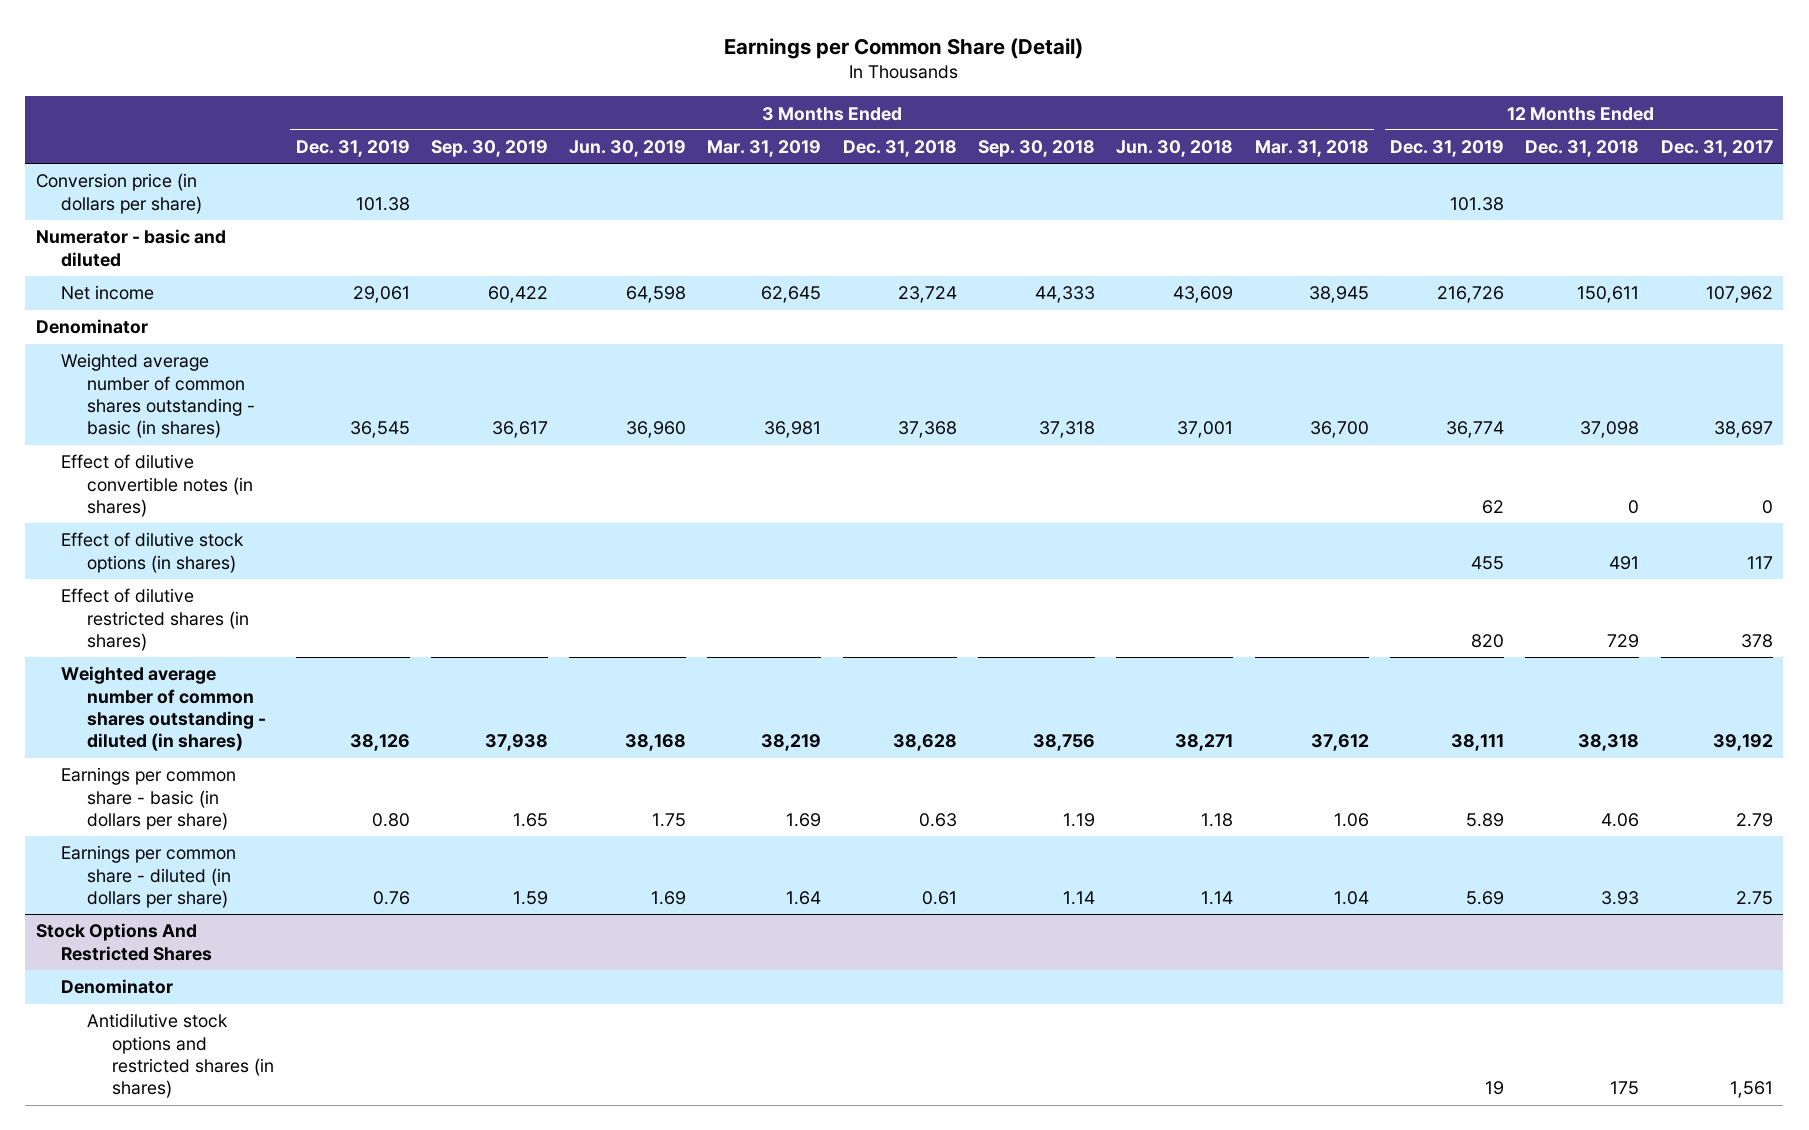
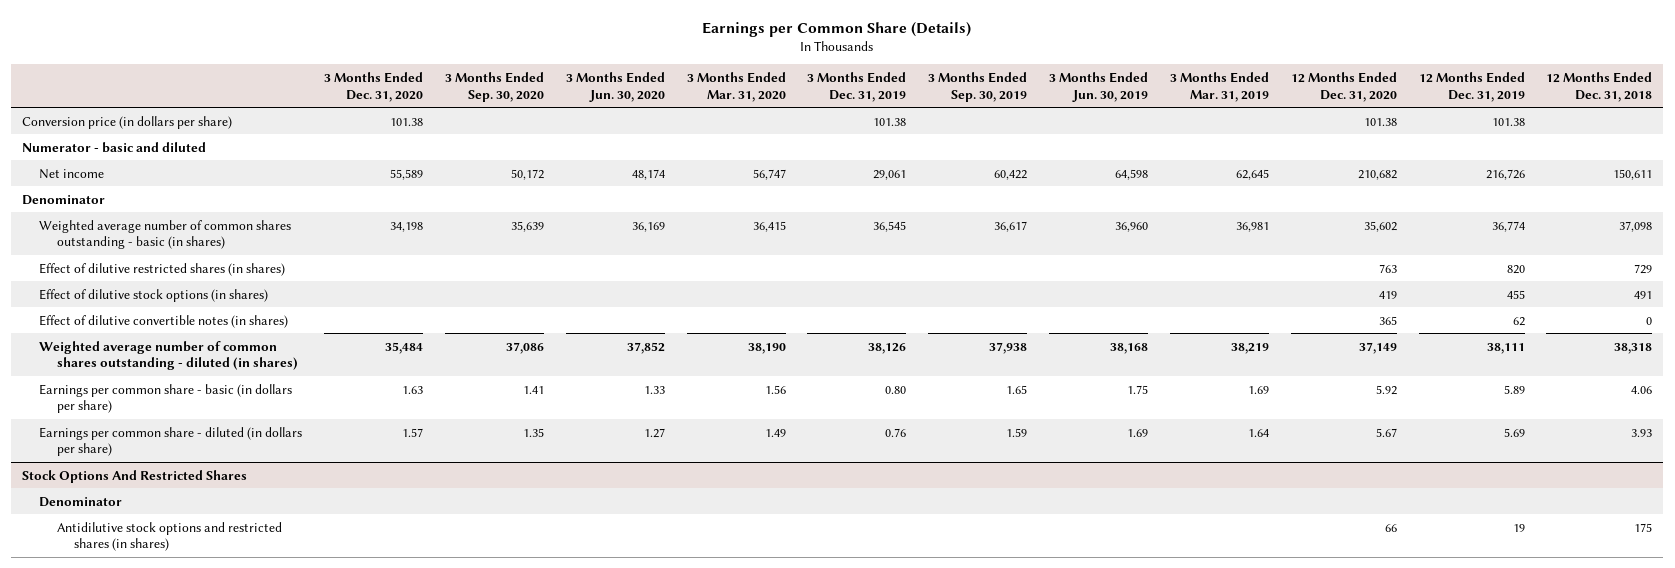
[724,37,1084,59] Earnings per Common Share (Detail) -> [702,21,972,37] Earnings per Common Share (Details)
[842,140,957,158] Dec. 31, 2018 -> none
[978,140,1096,158] Sep. 30, 2018 -> none
[1116,140,1234,158] Jun. 30, 2018 -> none
[1254,140,1369,158] Mar. 31, 2018 -> none
[1660,140,1773,158] Dec. 31, 2017 -> none
none -> [324,72,424,102] 3 Months Ended Dec. 31, 2020
none -> [445,72,545,102] 3 Months Ended Sep. 30, 2020
none -> [565,72,665,102] 3 Months Ended Jun. 30, 2020
none -> [686,72,786,102] 3 Months Ended Mar. 31, 2020
none -> [1290,72,1397,102] 12 Months Ended Dec. 31, 2020
[61,532,245,573] Effect of dilutive stock options (in shares) -> [39,288,269,302] Effect of dilutive stock options (in shares)
[61,454,253,517] Effect of dilutive convertible notes (in shares) -> [39,314,289,328] Effect of dilutive convertible notes (in shares)

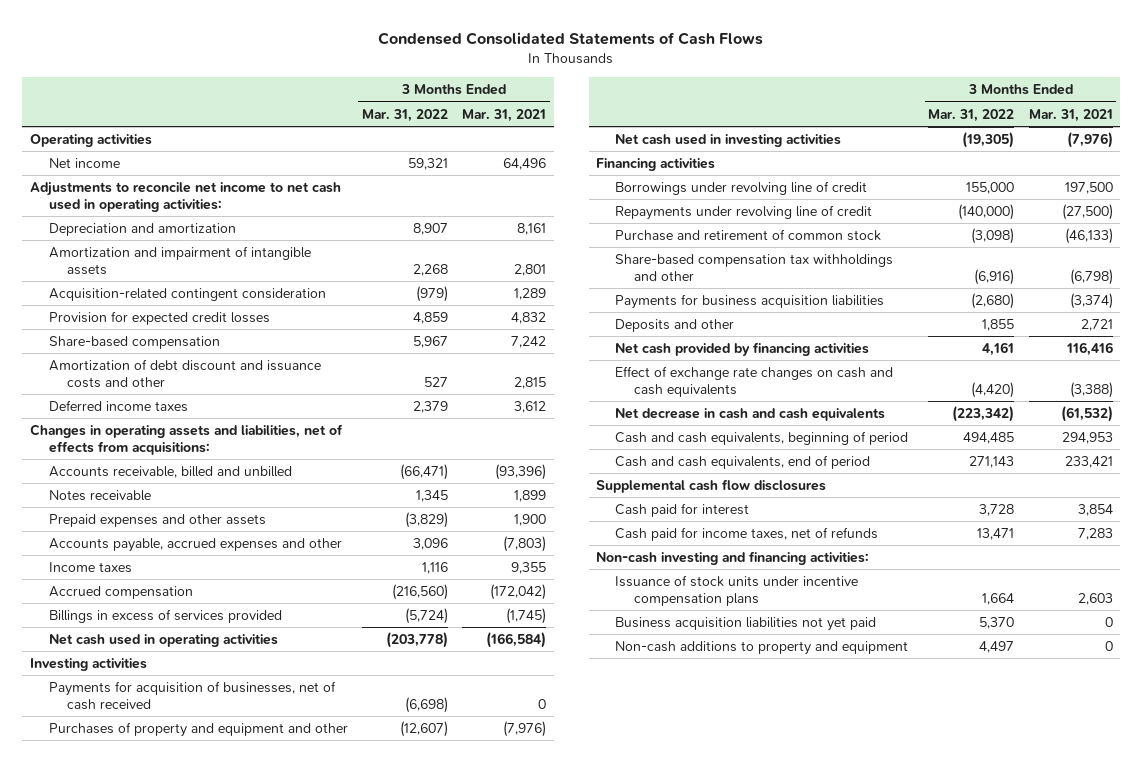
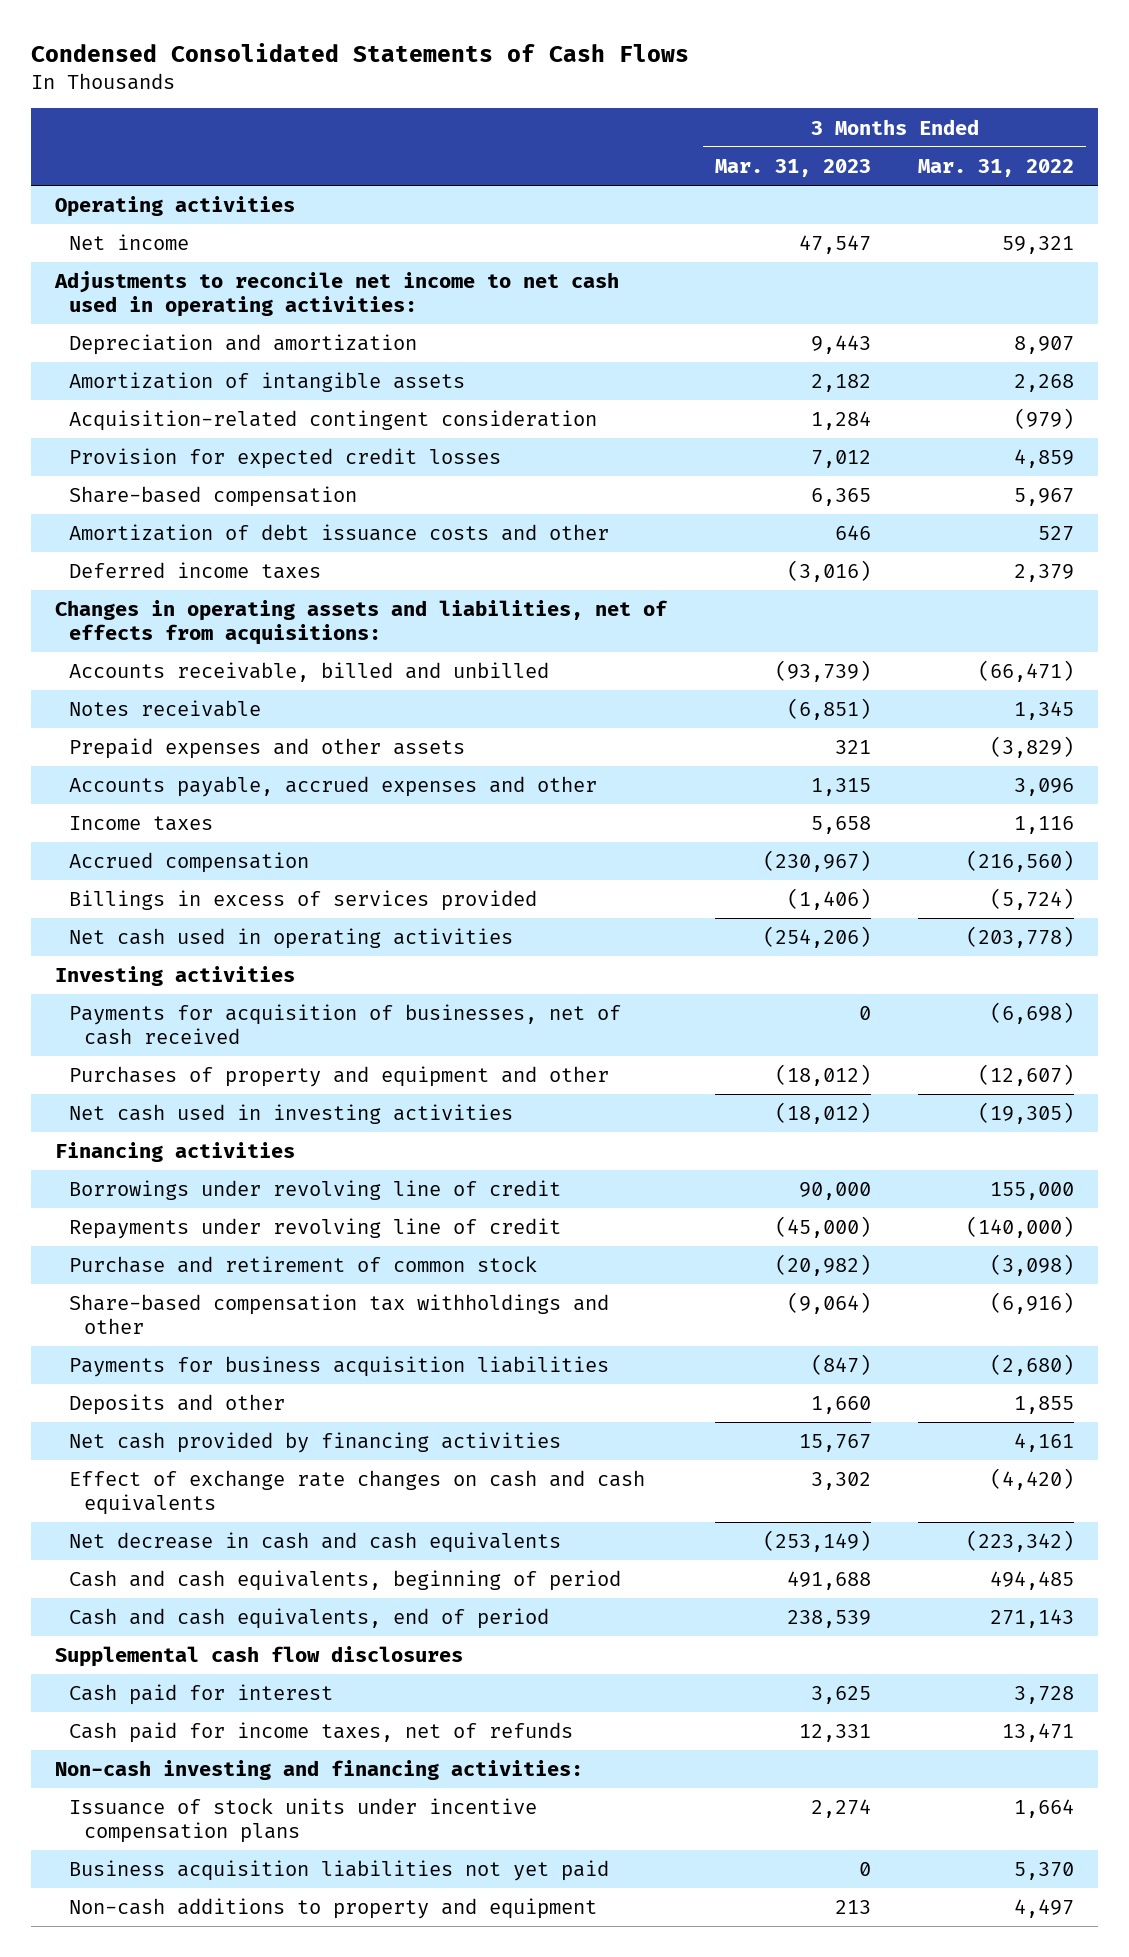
[462,108,547,122] Mar. 31, 2021 -> none
none -> [714,158,871,177] Mar. 31, 2023
[48,245,311,275] Amortization and impairment of intangible assets -> [69,372,466,393] Amortization of intangible assets
[48,358,321,388] Amortization of debt discount and issuance costs and other -> [69,524,610,542] Amortization of debt issuance costs and other

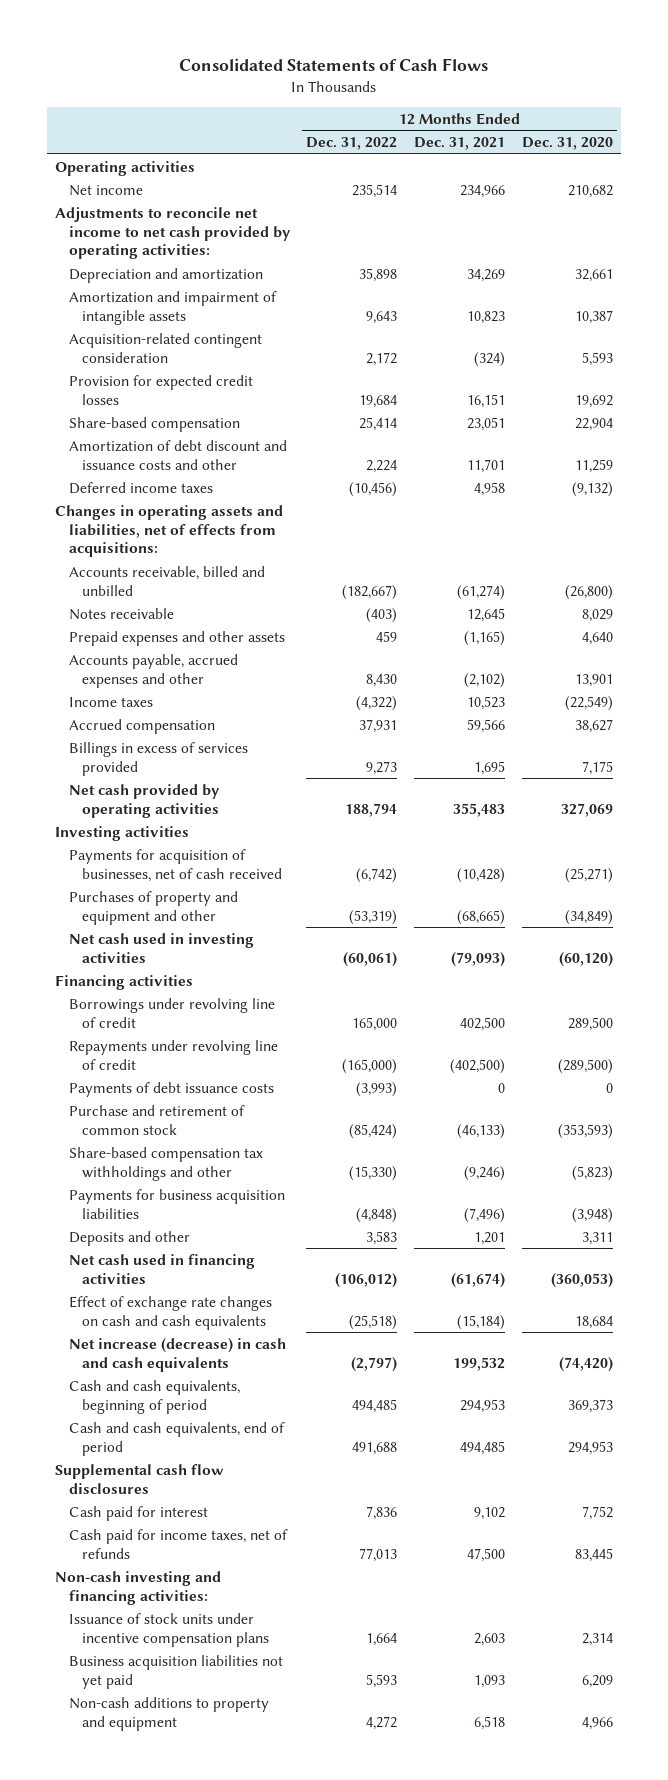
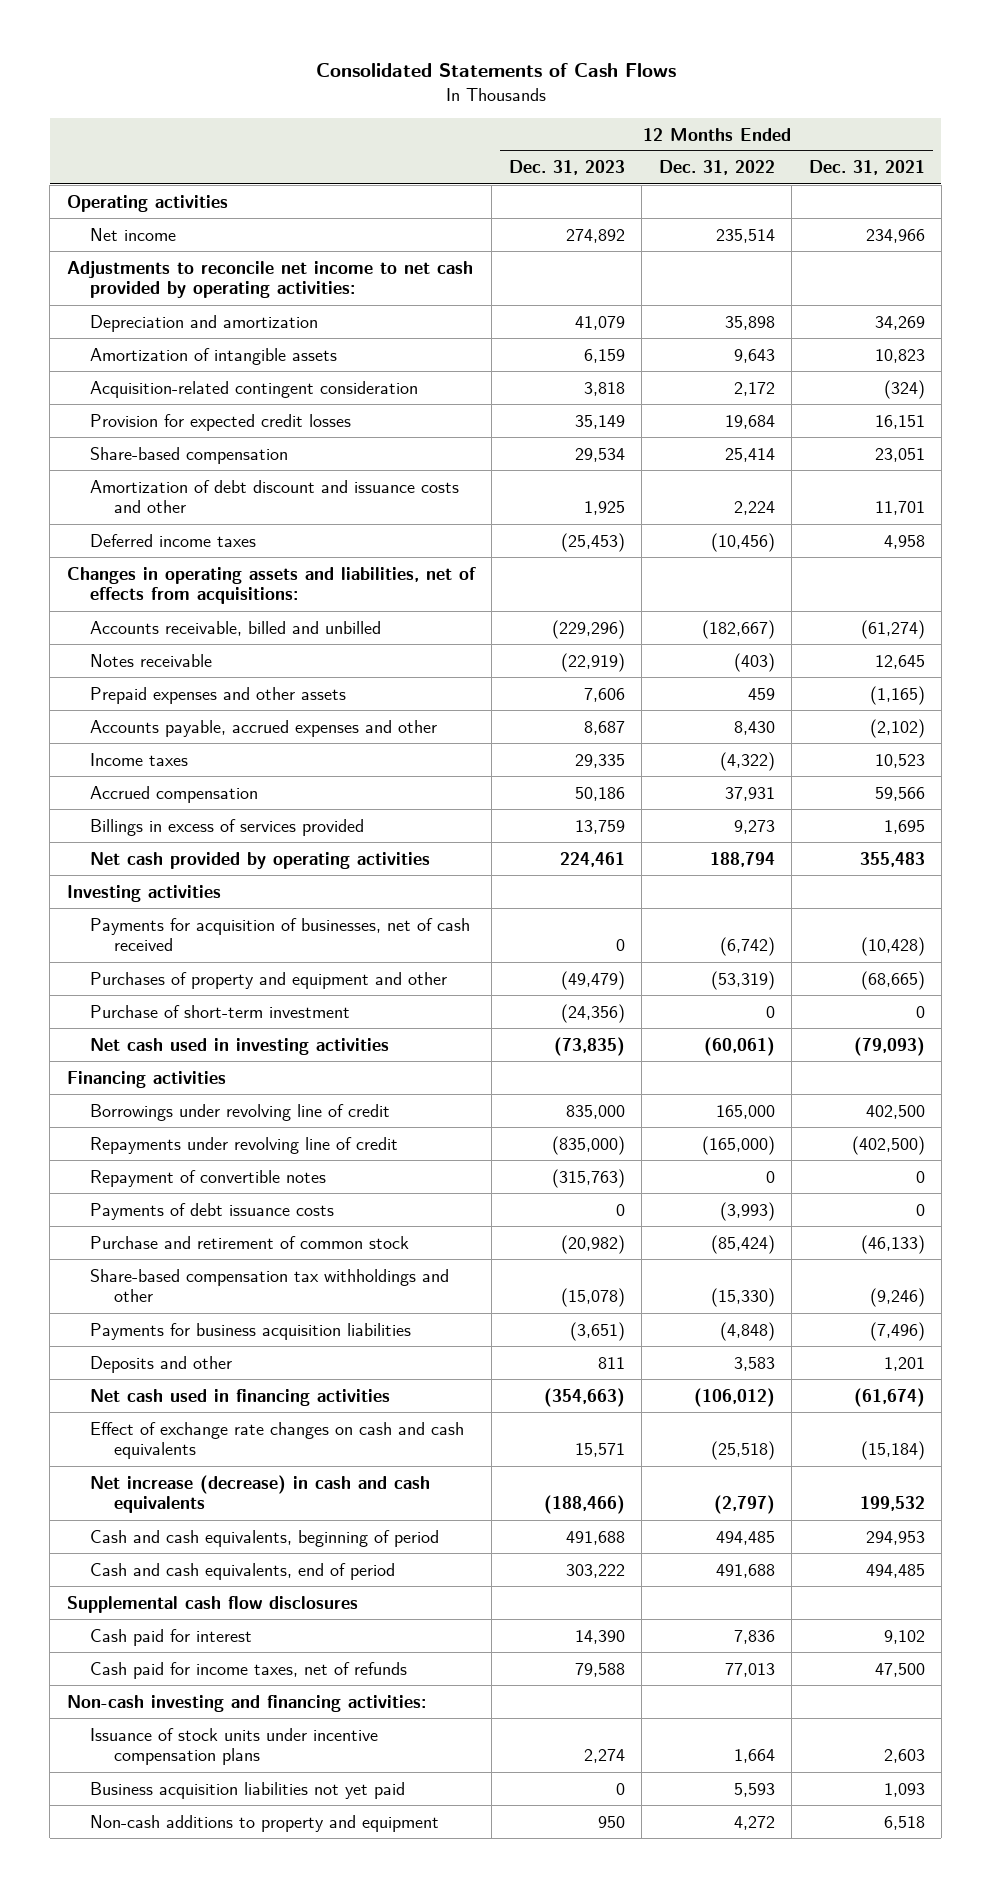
[521,137,613,151] Dec. 31, 2020 -> none
none -> [508,160,625,176] Dec. 31, 2023
[68,290,277,325] Amortization and impairment of intangible assets -> [90,347,338,365] Amortization of intangible assets
none -> [90,1004,351,1018] Purchase of short-term investment
none -> [90,1169,327,1187] Repayment of convertible notes

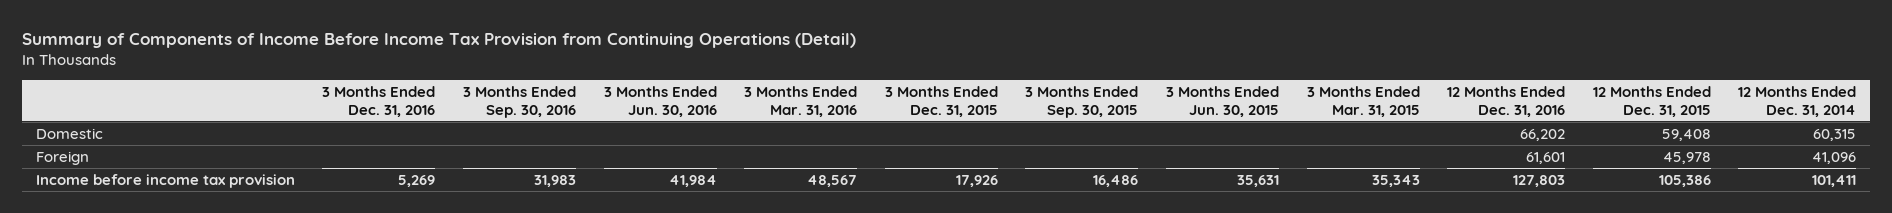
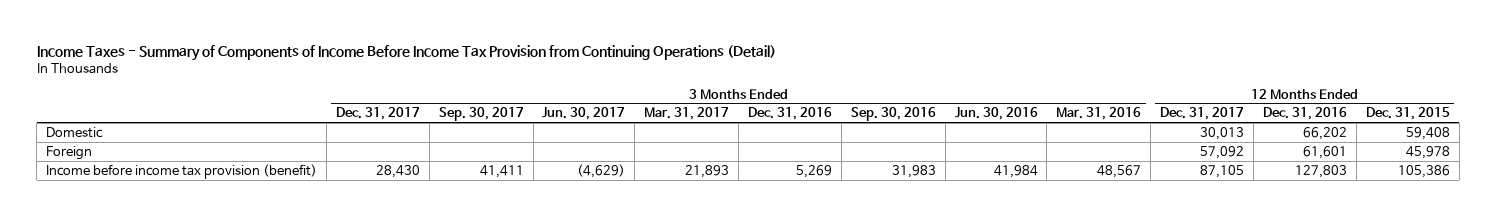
[21,33,856,49] Summary of Components of Income Before Income Tax Provision from Continuing Operations (Detail) -> [36,44,776,61] Income Taxes - Summary of Components of Income Before Income Tax Provision from Continuing Operations (Detail)
[884,85,998,117] 3 Months Ended Dec. 31, 2015 -> none
[1025,85,1139,118] 3 Months Ended Sep. 30, 2015 -> none
[1165,85,1279,117] 3 Months Ended Jun. 30, 2015 -> none
[1306,85,1420,117] 3 Months Ended Mar. 31, 2015 -> none
[1738,85,1857,117] 12 Months Ended Dec. 31, 2014 -> none
none -> [335,107,420,121] Dec. 31, 2017
none -> [438,107,524,122] Sep. 30, 2017
none -> [542,107,626,121] Jun. 30, 2017
none -> [644,107,730,121] Mar. 31, 2017
none -> [1160,107,1245,121] Dec. 31, 2017
[35,173,295,188] Income before income tax provision -> [46,163,318,179] Income before income tax provision (benefit)

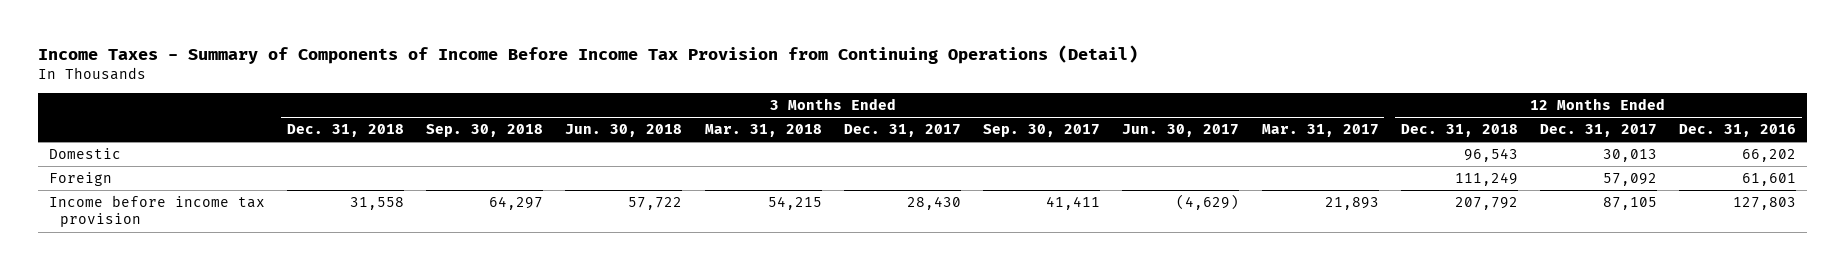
[747,107,832,121] Dec. 31, 2016 -> none
[850,107,936,122] Sep. 30, 2016 -> none
[954,107,1038,121] Jun. 30, 2016 -> none
[1056,107,1142,121] Mar. 31, 2016 -> none
[1365,107,1450,121] Dec. 31, 2015 -> none
none -> [287,124,405,138] Dec. 31, 2018
none -> [426,124,544,138] Sep. 30, 2018
none -> [565,124,683,138] Jun. 30, 2018
none -> [704,124,822,138] Mar. 31, 2018
none -> [1400,124,1518,138] Dec. 31, 2018
[46,163,318,179] Income before income tax provision (benefit) -> [48,194,265,228] Income before income tax provision

